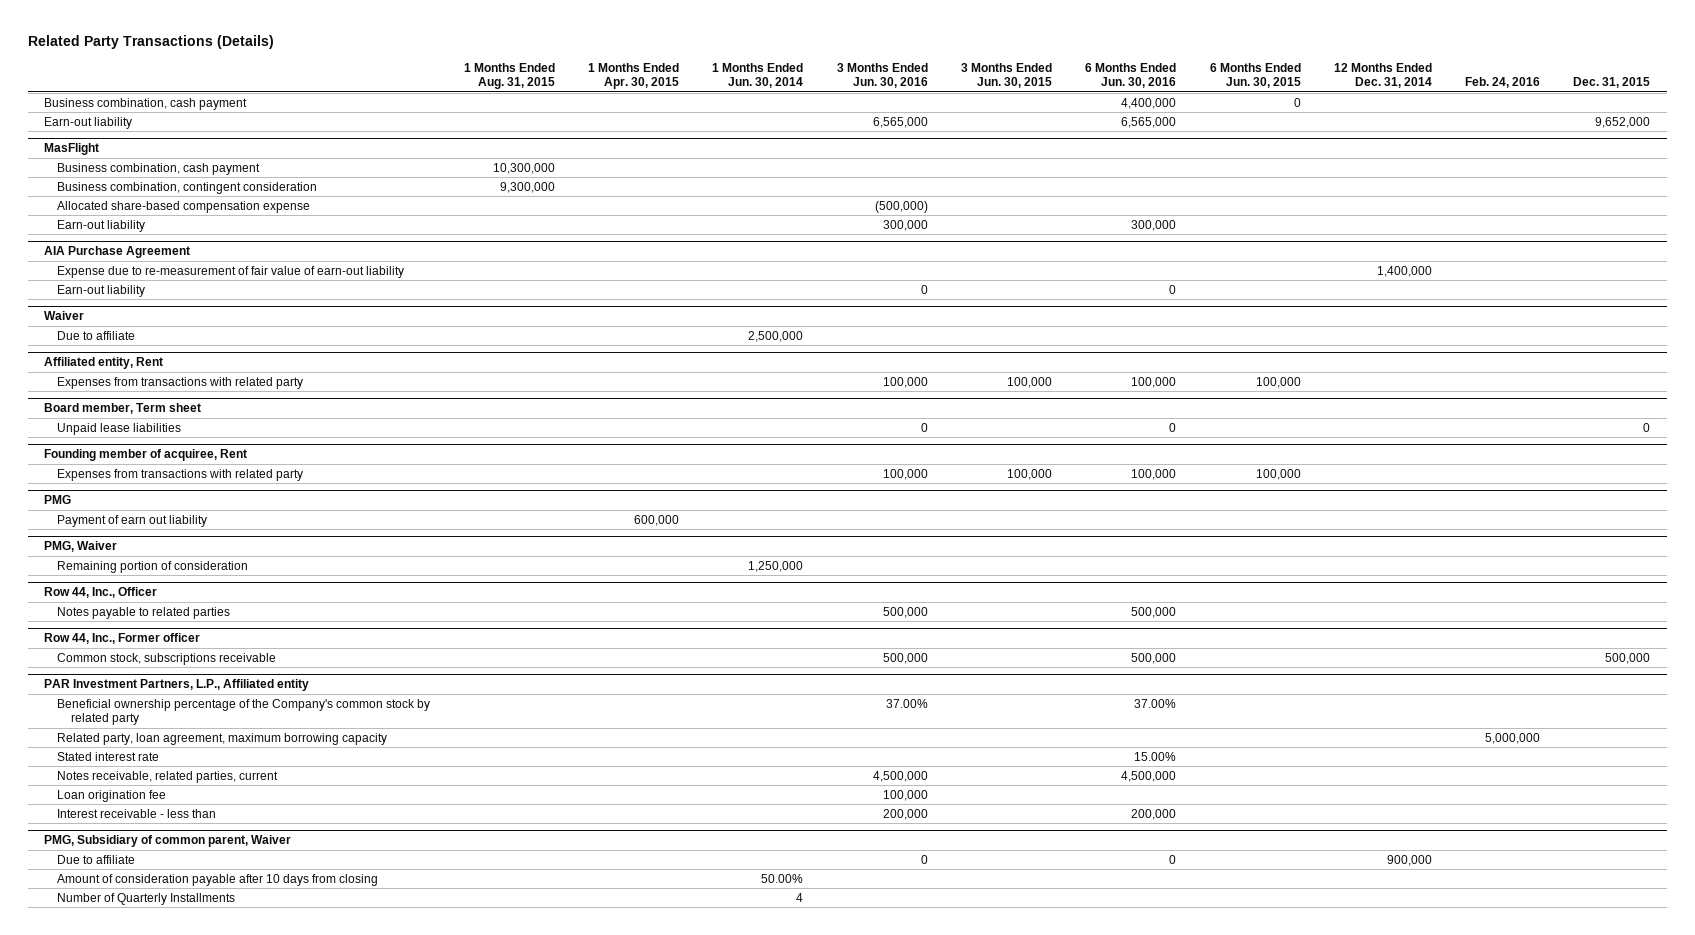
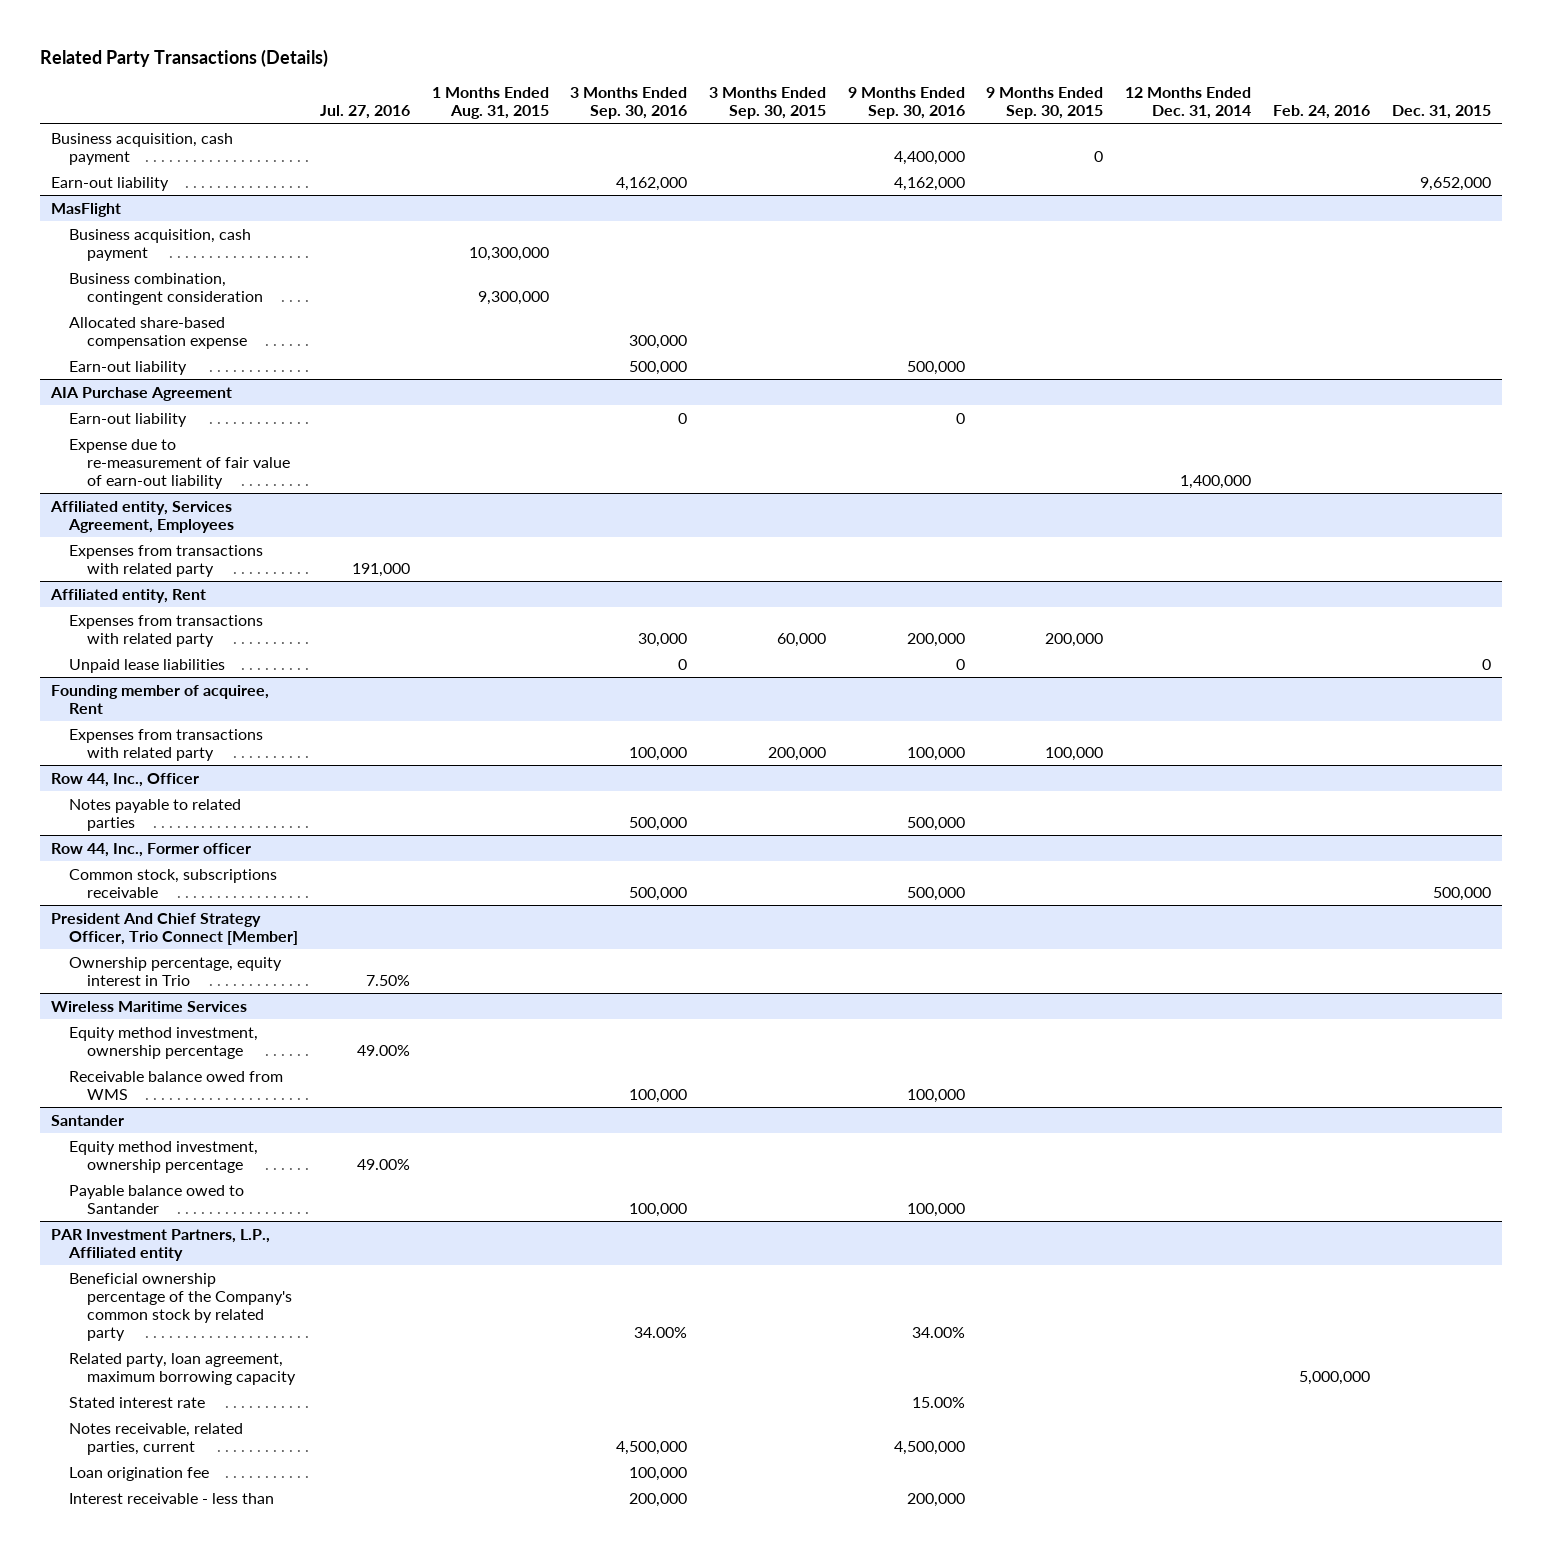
[588,62,680,90] 1 Months Ended Apr. 30, 2015 -> none
[712,62,804,89] 1 Months Ended Jun. 30, 2014 -> none
[836,62,928,89] 3 Months Ended Jun. 30, 2016 -> none
[960,62,1052,89] 3 Months Ended Jun. 30, 2015 -> none
[1085,62,1177,89] 6 Months Ended Jun. 30, 2016 -> none
[1209,62,1301,89] 6 Months Ended Jun. 30, 2015 -> none
none -> [319,105,410,120] Jul. 27, 2016
none -> [570,87,688,120] 3 Months Ended Sep. 30, 2016
none -> [709,87,827,120] 3 Months Ended Sep. 30, 2015
none -> [847,87,965,120] 9 Months Ended Sep. 30, 2016
none -> [986,87,1104,120] 9 Months Ended Sep. 30, 2015
[44,97,248,110] Business combination, cash payment -> [51,132,234,165] Business acquisition, cash payment
[57,162,261,175] Business combination, cash payment -> [69,228,252,261] Business acquisition, cash payment
[44,311,85,321] Waiver -> none
[57,330,136,340] Due to affiliate -> none
[57,265,405,278] Expense due to re-measurement of fair value of earn-out liability -> [69,438,291,489] Expense due to re-measurement of fair value of earn-out liability
none -> [50,500,235,533] Affiliated entity, Services Agreement, Employees
none -> [69,544,264,577] Expenses from transactions with related party
[44,403,202,415] Board member, Term sheet -> none
[57,422,182,435] Unpaid lease liabilities -> none
none -> [69,658,226,673] Unpaid lease liabilities
[44,495,72,505] PMG -> none
[57,514,208,527] Payment of earn out liability -> none
[44,541,118,553] PMG, Waiver -> none
[57,560,249,573] Remaining portion of consideration -> none
none -> [51,912,299,945] President And Chief Strategy Officer, Trio Connect [Member]
none -> [69,956,283,986] Ownership percentage, equity interest in Trio
none -> [51,1000,248,1012] Wireless Maritime Services
none -> [69,1026,259,1059] Equity method investment, ownership percentage
none -> [69,1070,284,1100] Receivable balance owed from WMS
none -> [51,1114,125,1126] Santander
none -> [69,1140,259,1173] Equity method investment, ownership percentage
none -> [69,1184,245,1214] Payable balance owed to Santander
[44,835,292,848] PMG, Subsidiary of common parent, Waiver -> none
[57,854,136,864] Due to affiliate -> none
[57,873,379,886] Amount of consideration payable after 10 days from closing -> none
[57,892,236,905] Number of Quarterly Installments -> none

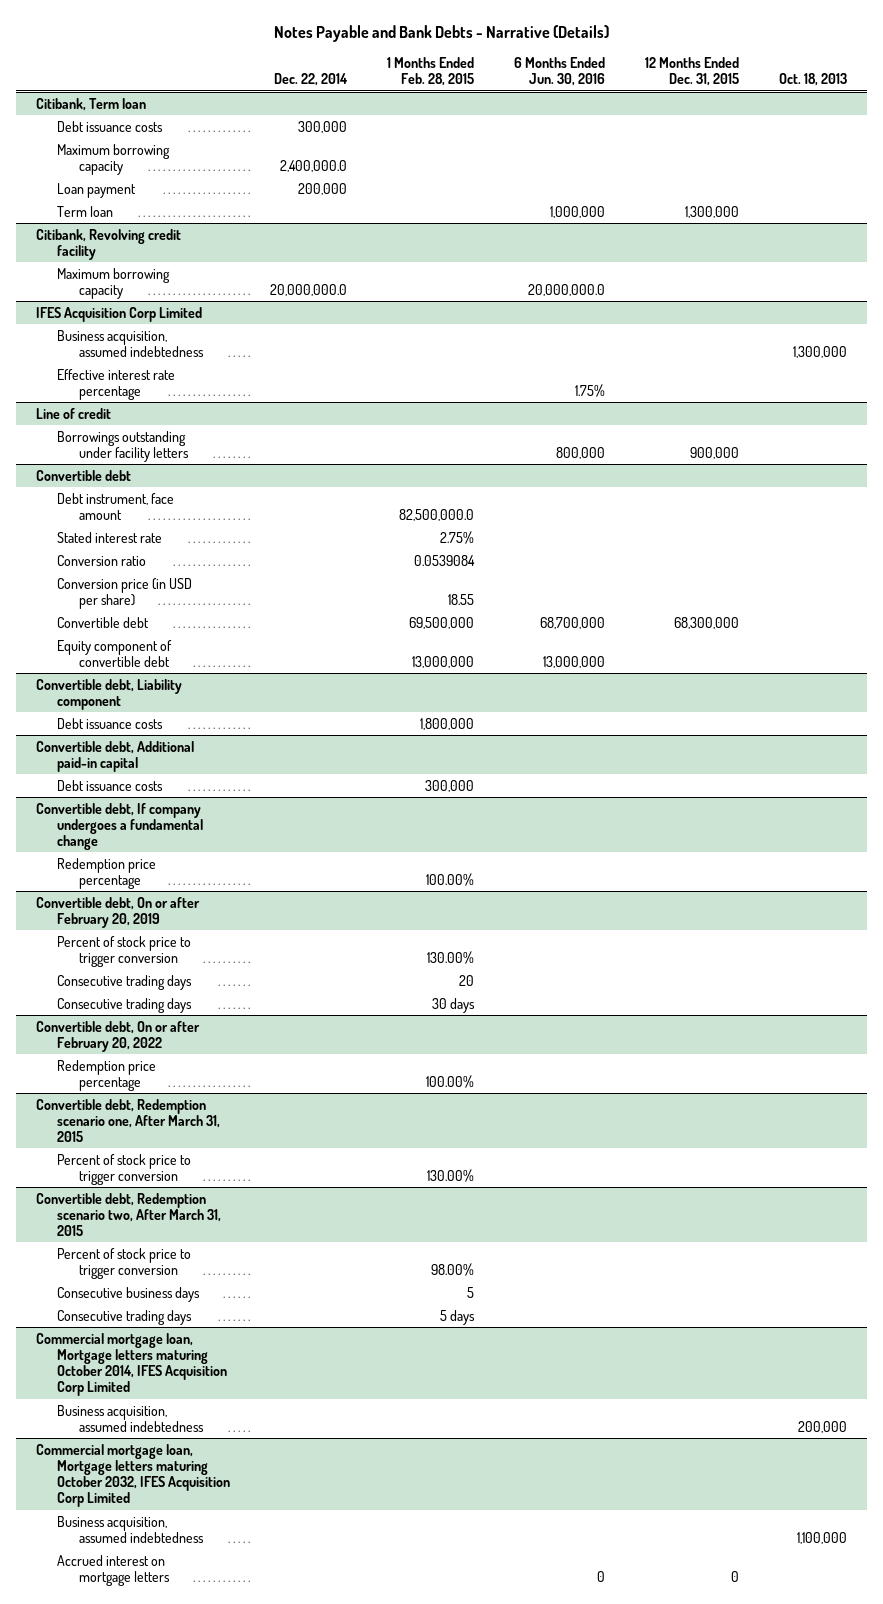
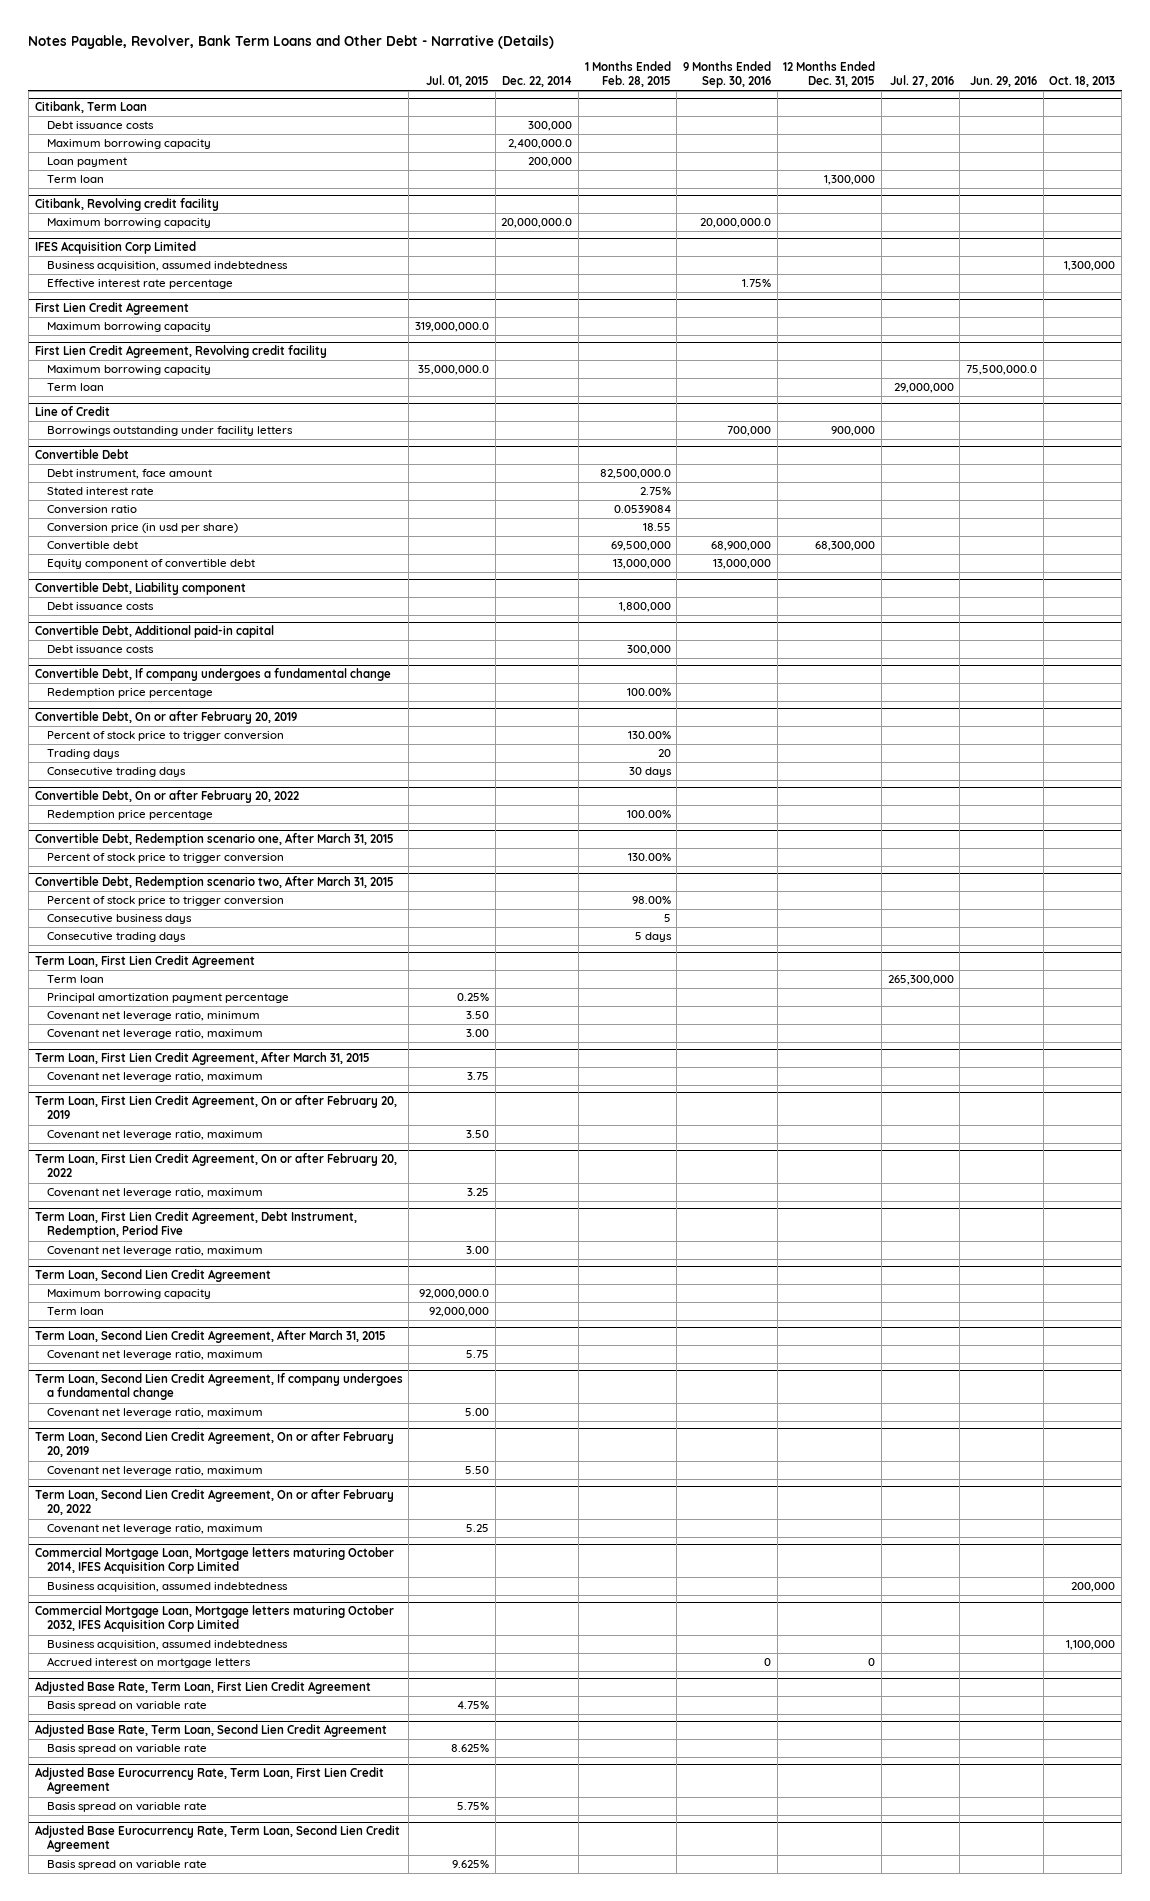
[273,24,609,42] Notes Payable and Bank Debts - Narrative (Details) -> [28,35,555,50] Notes Payable, Revolver, Bank Term Loans and Other Debt - Narrative (Details)
[514,57,606,87] 6 Months Ended Jun. 30, 2016 -> none
none -> [425,75,489,88] Jul. 01, 2015
none -> [682,61,771,89] 9 Months Ended Sep. 30, 2016
none -> [889,75,954,88] Jul. 27, 2016
none -> [969,76,1037,88] Jun. 29, 2016
[35,97,146,111] Citibank, Term loan -> [34,101,147,114] Citibank, Term Loan
none -> [34,302,189,316] First Lien Credit Agreement
none -> [46,322,211,333] Maximum borrowing capacity
none -> [34,345,327,359] First Lien Credit Agreement, Revolving credit facility
none -> [46,365,211,376] Maximum borrowing capacity
none -> [46,383,104,392] Term loan
[35,407,111,419] Line of credit -> [34,406,110,417] Line of Credit
[35,469,131,481] Convertible debt -> [34,449,129,460] Convertible Debt
[57,577,193,609] Conversion price (in USD per share) -> [46,523,238,534] Conversion price (in usd per share)
[35,678,182,710] Convertible debt, Liability component -> [34,582,246,596] Convertible Debt, Liability component
[35,740,194,772] Convertible debt, Additional paid-in capital -> [34,625,274,639] Convertible Debt, Additional paid-in capital
[35,802,204,851] Convertible debt, If company undergoes a fundamental change -> [34,668,391,682] Convertible Debt, If company undergoes a fundamental change
[35,896,200,928] Convertible debt, On or after February 20, 2019 -> [34,711,297,725] Convertible Debt, On or after February 20, 2019
[57,974,193,990] Consecutive trading days -> [46,749,120,760] Trading days
[35,1020,200,1052] Convertible debt, On or after February 20, 2022 -> [34,790,299,804] Convertible Debt, On or after February 20, 2022
[35,1098,221,1143] Convertible debt, Redemption scenario one, After March 31, 2015 -> [34,833,394,847] Convertible Debt, Redemption scenario one, After March 31, 2015
[35,1192,222,1237] Convertible debt, Redemption scenario two, After March 31, 2015 -> [34,876,394,890] Convertible Debt, Redemption scenario two, After March 31, 2015
none -> [34,955,255,969] Term Loan, First Lien Credit Agreement
none -> [46,975,104,984] Term loan
none -> [46,993,289,1004] Principal amortization payment percentage
none -> [46,1011,260,1022] Covenant net leverage ratio, minimum
none -> [46,1029,263,1040] Covenant net leverage ratio, maximum
none -> [34,1052,370,1066] Term Loan, First Lien Credit Agreement, After March 31, 2015
none -> [46,1072,263,1083] Covenant net leverage ratio, maximum
none -> [34,1095,397,1120] Term Loan, First Lien Credit Agreement, On or after February 20, 2019
none -> [46,1130,263,1141] Covenant net leverage ratio, maximum
none -> [34,1153,397,1178] Term Loan, First Lien Credit Agreement, On or after February 20, 2022
none -> [46,1188,263,1199] Covenant net leverage ratio, maximum
none -> [34,1211,357,1239] Term Loan, First Lien Credit Agreement, Debt Instrument, Redemption, Period Five
none -> [46,1246,263,1257] Covenant net leverage ratio, maximum
none -> [34,1269,271,1283] Term Loan, Second Lien Credit Agreement
none -> [46,1289,211,1300] Maximum borrowing capacity
none -> [46,1307,104,1316] Term loan
none -> [34,1330,386,1344] Term Loan, Second Lien Credit Agreement, After March 31, 2015
none -> [46,1350,263,1361] Covenant net leverage ratio, maximum
none -> [34,1373,403,1401] Term Loan, Second Lien Credit Agreement, If company undergoes a fundamental change
none -> [46,1408,263,1419] Covenant net leverage ratio, maximum
none -> [34,1431,394,1458] Term Loan, Second Lien Credit Agreement, On or after February 20, 2019
none -> [46,1466,263,1477] Covenant net leverage ratio, maximum
none -> [34,1489,394,1516] Term Loan, Second Lien Credit Agreement, On or after February 20, 2022
none -> [46,1524,263,1535] Covenant net leverage ratio, maximum
[35,1332,228,1397] Commercial mortgage loan, Mortgage letters maturing October 2014, IFES Acquisition Corp Limited -> [34,1547,394,1575] Commercial Mortgage Loan, Mortgage letters maturing October 2014, IFES Acquisition Corp Limited
[35,1443,231,1508] Commercial mortgage loan, Mortgage letters maturing October 2032, IFES Acquisition Corp Limited -> [34,1605,394,1633] Commercial Mortgage Loan, Mortgage letters maturing October 2032, IFES Acquisition Corp Limited
none -> [34,1681,371,1695] Adjusted Base Rate, Term Loan, First Lien Credit Agreement
none -> [46,1701,207,1712] Basis spread on variable rate
none -> [34,1724,387,1738] Adjusted Base Rate, Term Loan, Second Lien Credit Agreement
none -> [46,1744,207,1755] Basis spread on variable rate
none -> [34,1767,384,1795] Adjusted Base Eurocurrency Rate, Term Loan, First Lien Credit Agreement
none -> [46,1802,207,1813] Basis spread on variable rate
none -> [34,1825,400,1853] Adjusted Base Eurocurrency Rate, Term Loan, Second Lien Credit Agreement
none -> [46,1860,207,1871] Basis spread on variable rate

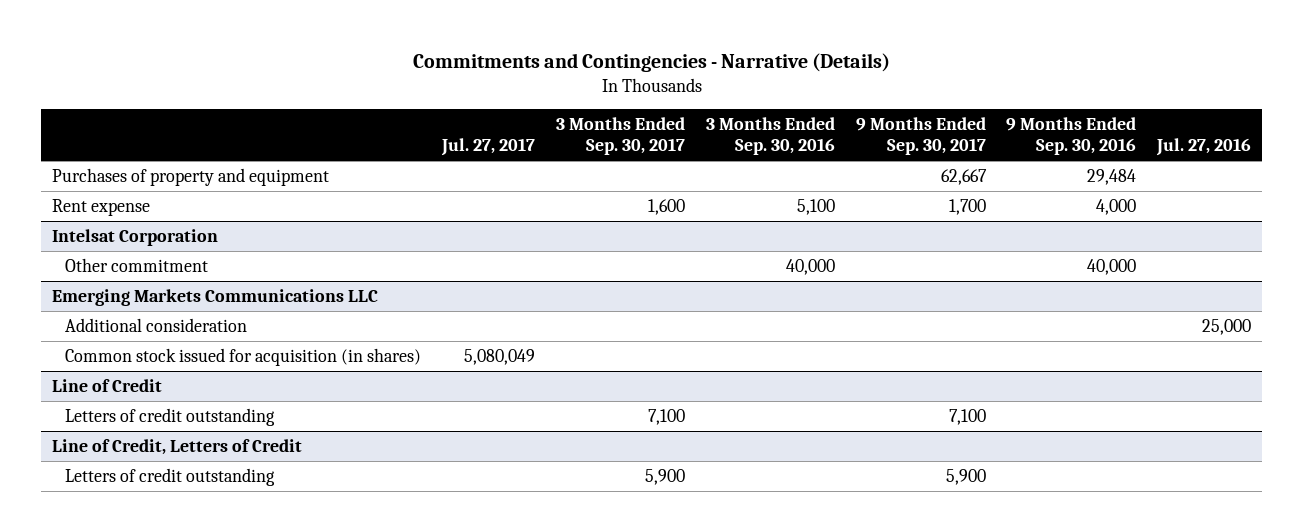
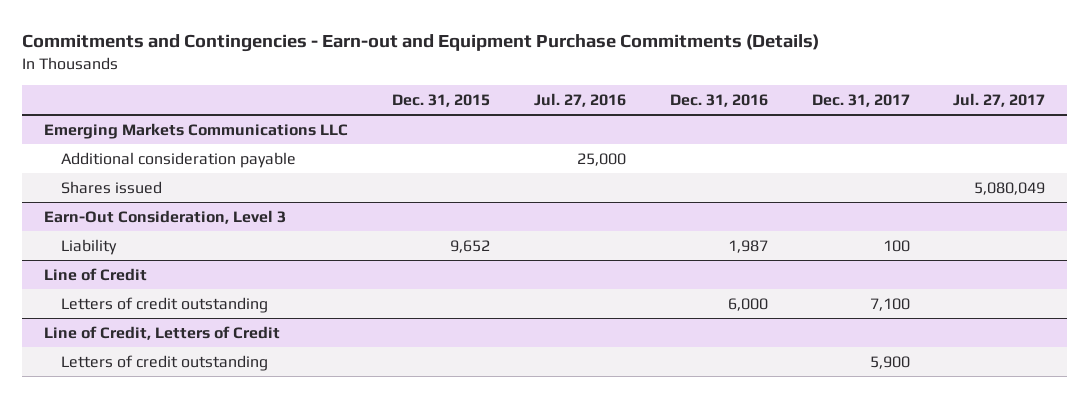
[412,53,890,73] Commitments and Contingencies - Narrative (Details) -> [22,34,820,53] Commitments and Contingencies - Earn-out and Equipment Purchase Commitments (Details)
[555,116,685,156] 3 Months Ended Sep. 30, 2017 -> none
[705,116,835,156] 3 Months Ended Sep. 30, 2016 -> none
[855,116,986,156] 9 Months Ended Sep. 30, 2017 -> none
[1006,116,1137,156] 9 Months Ended Sep. 30, 2016 -> none
none -> [392,93,491,107] Dec. 31, 2015
none -> [669,93,768,107] Dec. 31, 2016
none -> [811,93,910,107] Dec. 31, 2017
[51,167,329,186] Purchases of property and equipment -> none
[51,198,150,216] Rent expense -> none
[51,228,218,246] Intelsat Corporation -> none
[64,257,208,272] Other commitment -> none
[64,317,247,332] Additional consideration -> [60,151,296,168] Additional consideration payable
[64,347,421,366] Common stock issued for acquisition (in shares) -> [60,180,162,194] Shares issued
none -> [44,209,287,224] Earn-Out Consideration, Level 3
none -> [60,238,117,255] Liability

